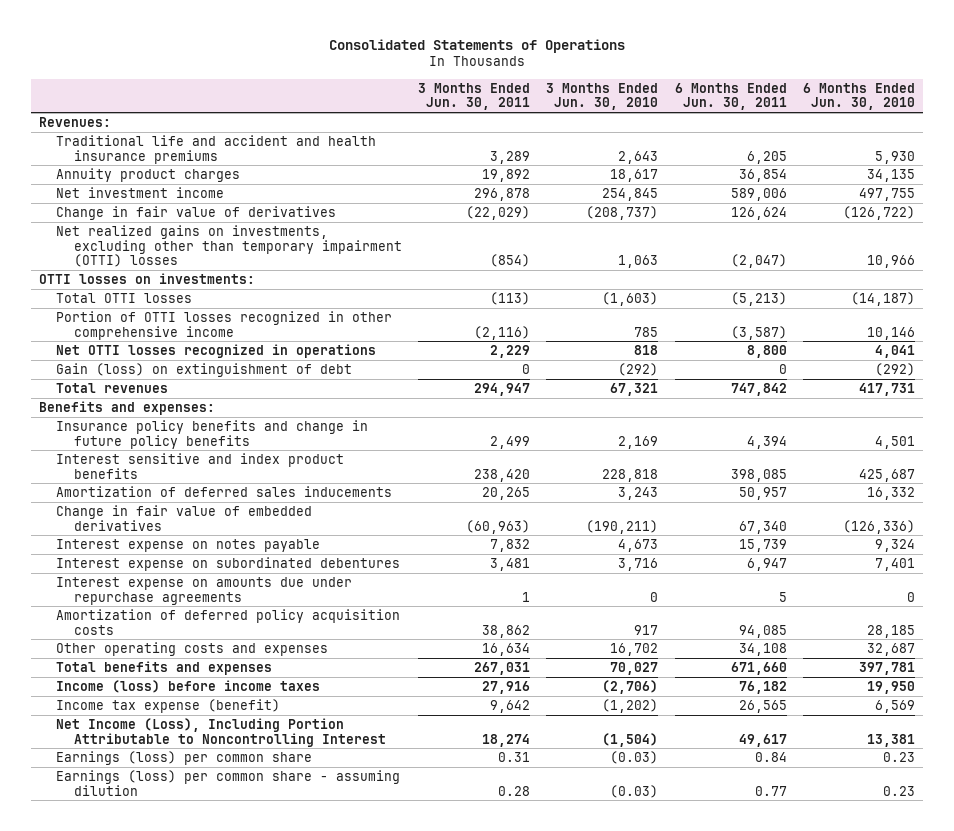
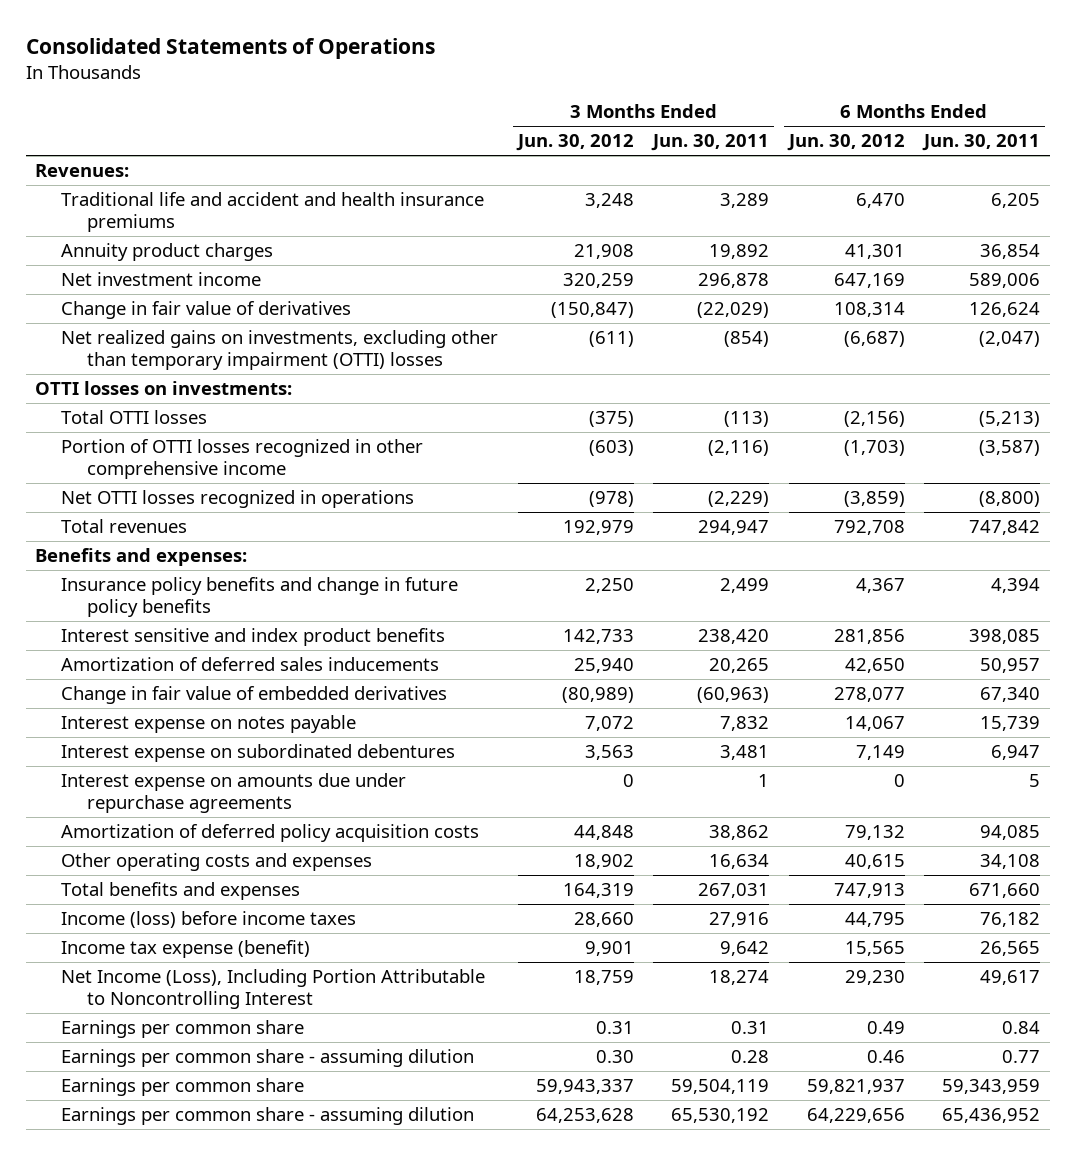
[546,82,659,111] 3 Months Ended Jun. 30, 2010 -> none
[803,82,916,111] 6 Months Ended Jun. 30, 2010 -> none
none -> [515,134,634,152] Jun. 30, 2012
none -> [786,134,905,152] Jun. 30, 2012
[56,362,353,377] Gain (loss) on extinguishment of debt -> none
[490,344,531,358] 2,229 -> [708,491,770,508] (2,229)
[746,344,787,358] 8,800 -> [979,491,1041,508] (8,800)
[56,750,313,765] Earnings (loss) per common share -> [61,1020,305,1039] Earnings per common share
[56,769,401,796] Earnings (loss) per common share - assuming dilution -> [61,1049,475,1068] Earnings per common share - assuming dilution
none -> [61,1078,305,1097] Earnings per common share
none -> [61,1107,475,1126] Earnings per common share - assuming dilution

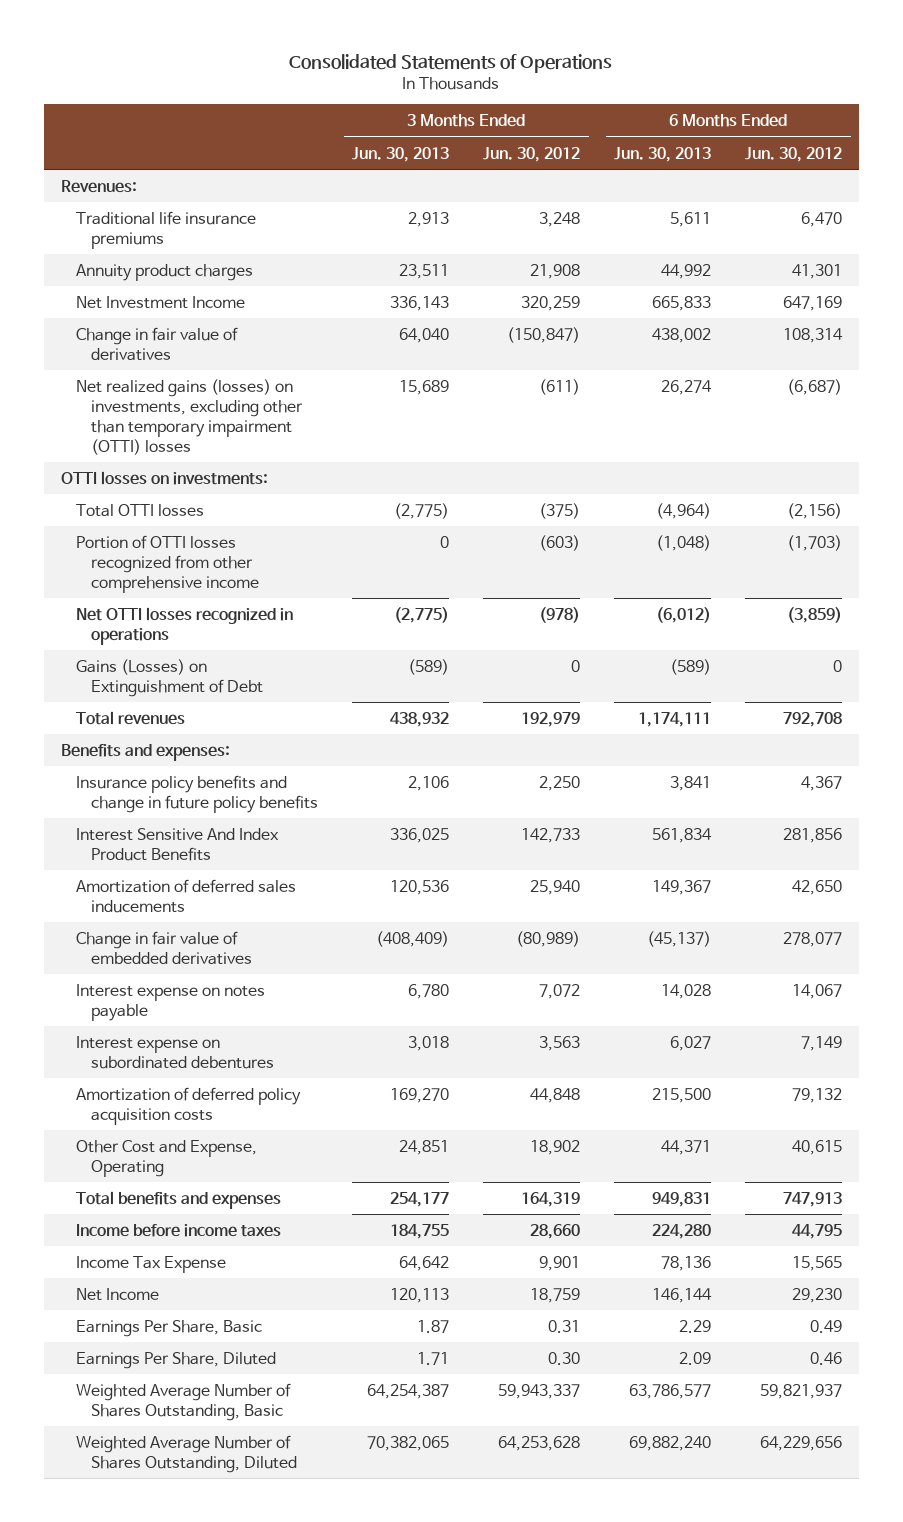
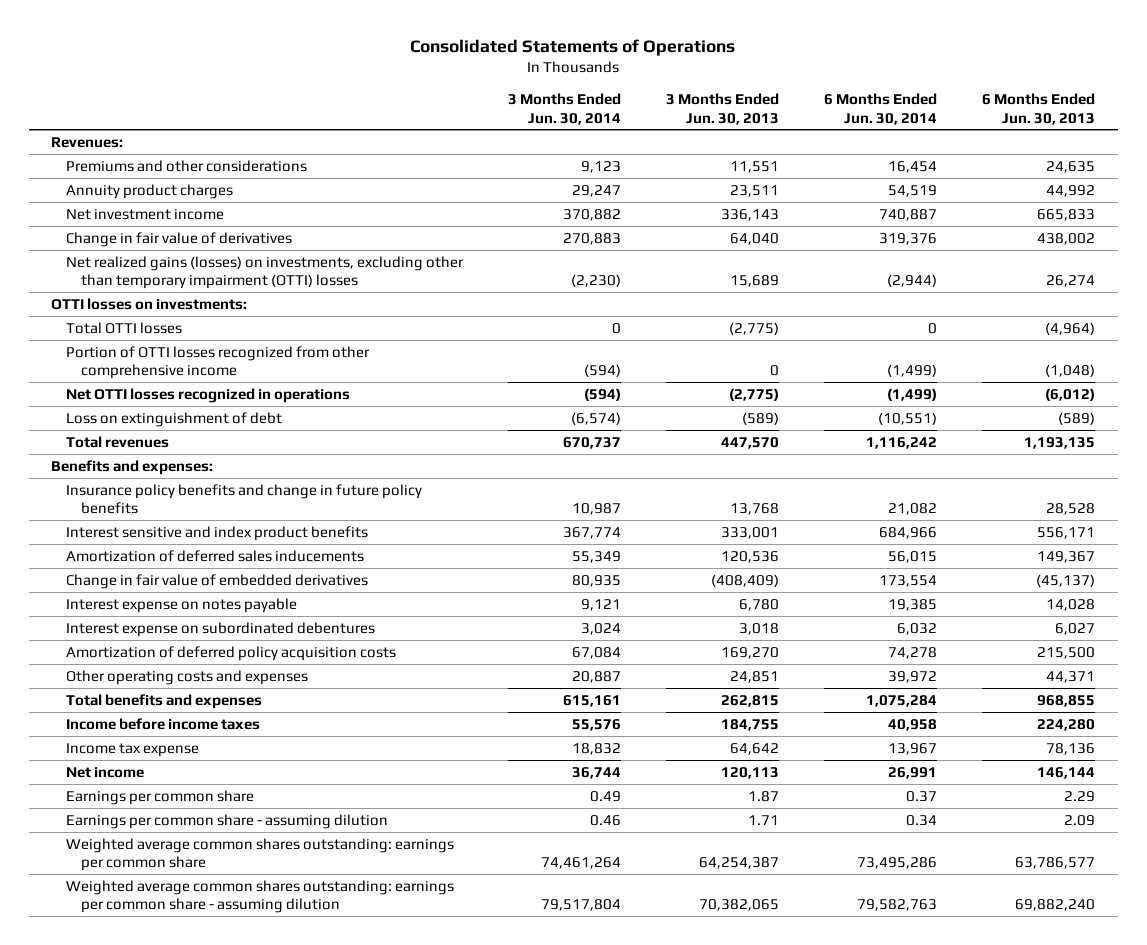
[483,146,581,162] Jun. 30, 2012 -> none
[745,146,843,162] Jun. 30, 2012 -> none
none -> [508,93,622,125] 3 Months Ended Jun. 30, 2014
none -> [824,93,938,125] 6 Months Ended Jun. 30, 2014
[76,210,257,249] Traditional life insurance premiums -> none
none -> [65,159,307,172] Premiums and other considerations
[76,295,246,309] Net Investment Income -> [65,208,224,220] Net investment income
[76,658,264,697] Gains (Losses) on Extinguishment of Debt -> [65,411,282,427] Loss on extinguishment of debt
[390,711,450,727] 438,932 -> [721,436,780,449] 447,570
[638,711,712,727] 1,174,111 -> [1024,436,1096,449] 1,193,135
[408,775,450,791] 2,106 -> [730,503,780,516] 13,768
[670,775,712,791] 3,841 -> [1046,503,1096,516] 28,528
[76,827,280,861] Interest Sensitive And Index Product Benefits -> [65,525,368,541] Interest sensitive and index product benefits
[390,827,450,843] 336,025 -> [721,526,780,539] 333,001
[652,827,713,843] 561,834 -> [1037,526,1096,539] 556,171
[76,1139,258,1177] Other Cost and Expense, Operating -> [65,669,308,685] Other operating costs and expenses
[390,1191,450,1207] 254,177 -> [721,694,780,707] 262,815
[652,1191,712,1207] 949,831 -> [1037,694,1096,707] 968,855
[76,1255,227,1273] Income Tax Expense -> [65,742,199,757] Income tax expense
[76,1287,160,1301] Net Income -> [65,766,144,778] Net income
[76,1319,263,1337] Earnings Per Share, Basic -> [65,789,254,805] Earnings per common share
[76,1351,277,1369] Earnings Per Share, Diluted -> [65,813,388,829] Earnings per common share - assuming dilution
[76,1382,292,1421] Weighted Average Number of Shares Outstanding, Basic -> [65,837,454,872] Weighted average common shares outstanding: earnings per common share
[76,1434,298,1473] Weighted Average Number of Shares Outstanding, Diluted -> [65,879,454,914] Weighted average common shares outstanding: earnings per common share - assuming dilution

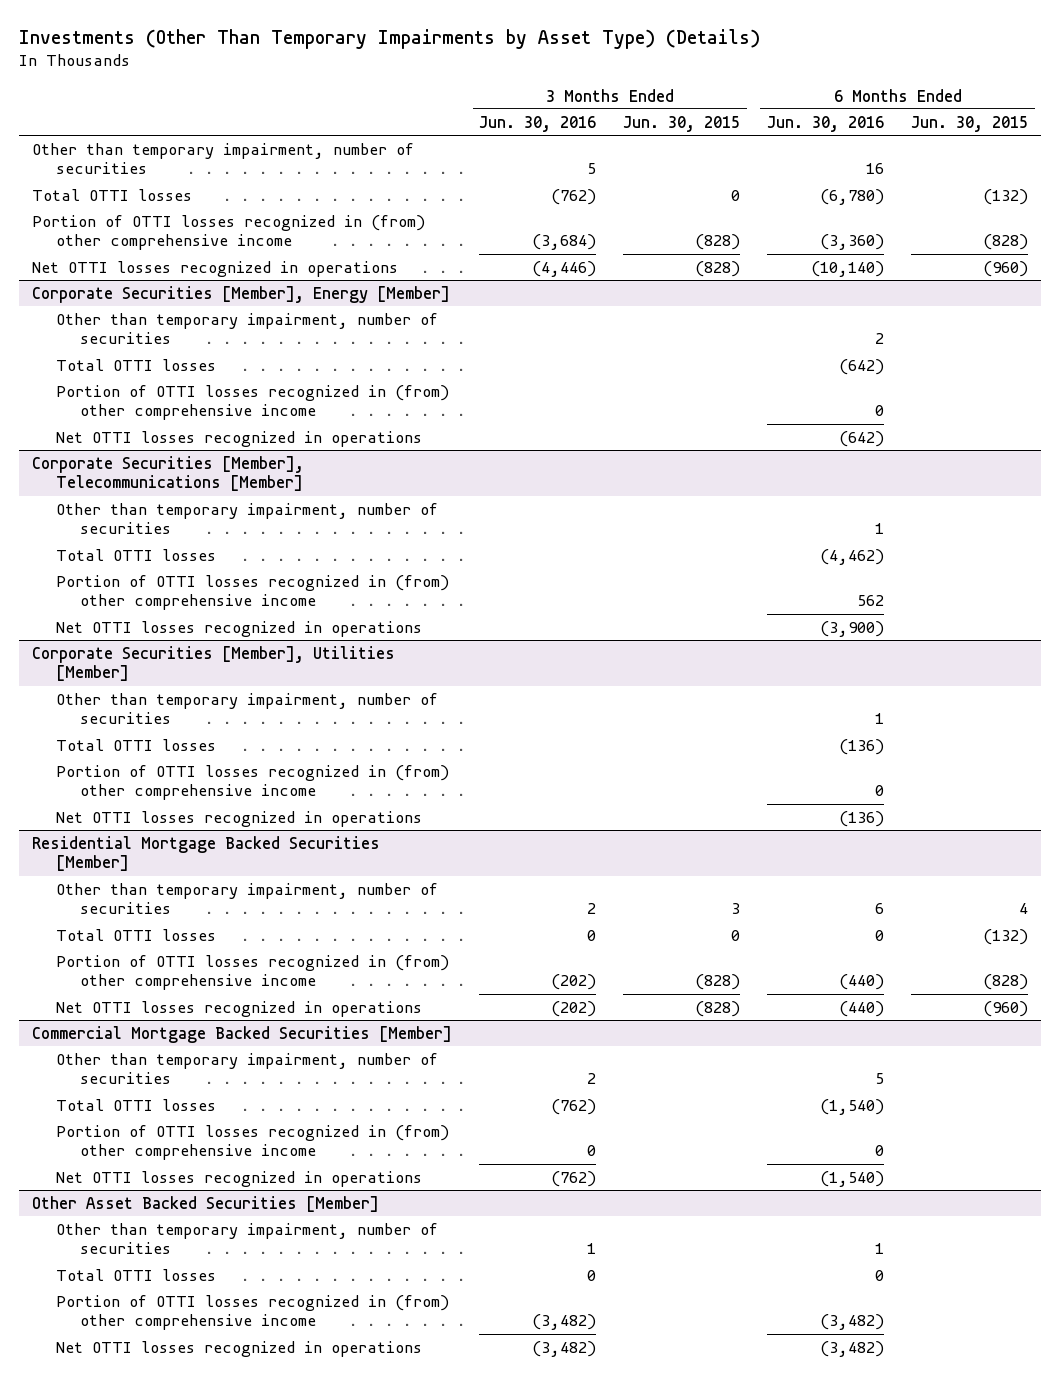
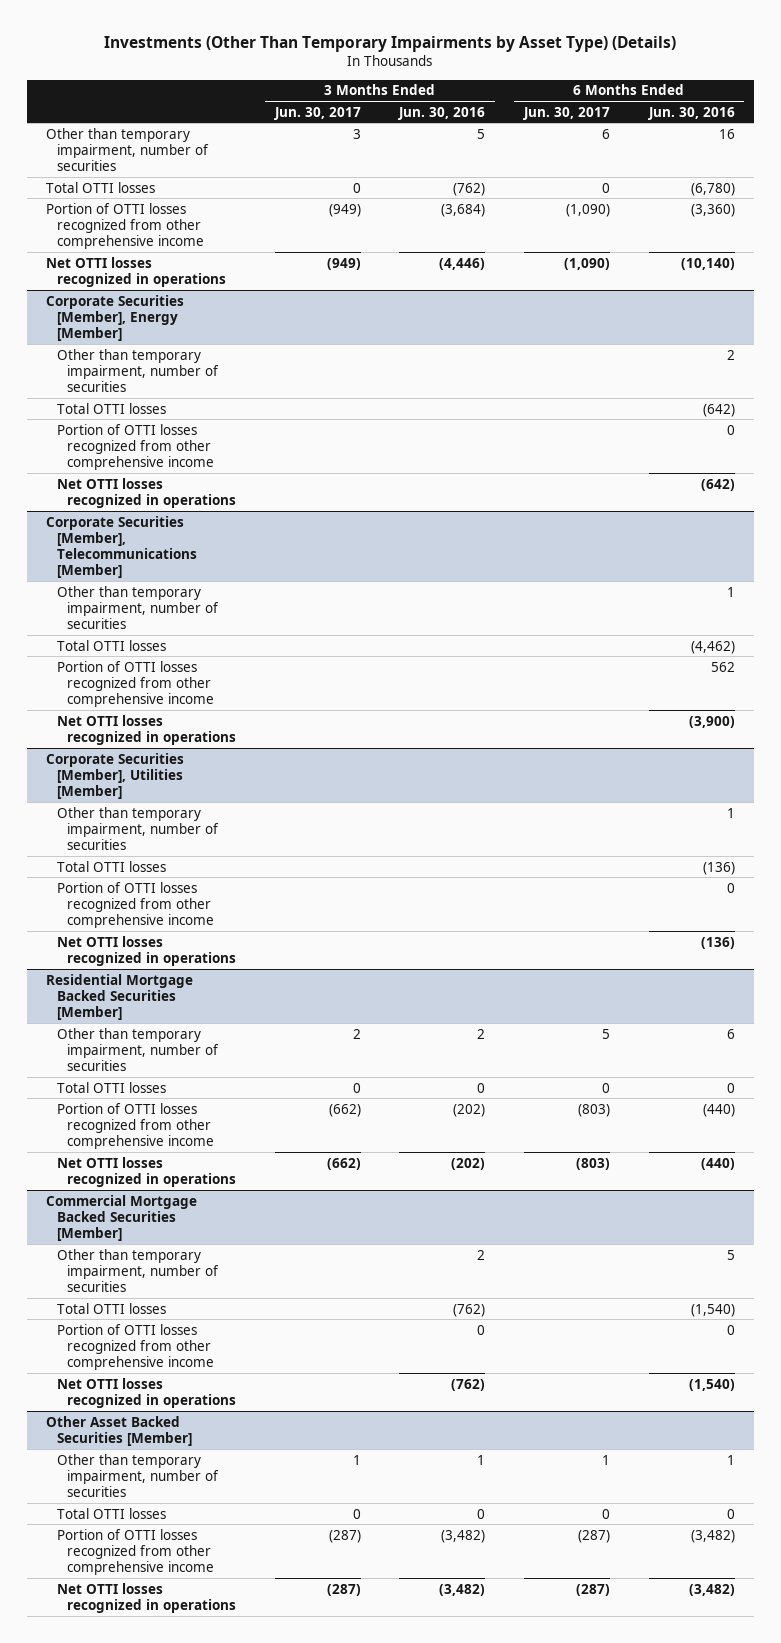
[623,115,741,132] Jun. 30, 2015 -> none
[910,115,1028,132] Jun. 30, 2015 -> none
none -> [273,106,361,120] Jun. 30, 2017
none -> [522,106,610,120] Jun. 30, 2017
[32,214,426,251] Portion of OTTI losses recognized in (from) other comprehensive income -> [46,202,204,250] Portion of OTTI losses recognized from other comprehensive income
[56,384,450,421] Portion of OTTI losses recognized in (from) other comprehensive income -> [56,423,215,471] Portion of OTTI losses recognized from other comprehensive income
[56,574,450,611] Portion of OTTI losses recognized in (from) other comprehensive income -> [56,660,215,708] Portion of OTTI losses recognized from other comprehensive income
[56,764,450,801] Portion of OTTI losses recognized in (from) other comprehensive income -> [56,881,215,929] Portion of OTTI losses recognized from other comprehensive income
[56,954,450,991] Portion of OTTI losses recognized in (from) other comprehensive income -> [56,1102,215,1150] Portion of OTTI losses recognized from other comprehensive income
[56,1124,450,1161] Portion of OTTI losses recognized in (from) other comprehensive income -> [56,1323,215,1371] Portion of OTTI losses recognized from other comprehensive income
[56,1294,450,1331] Portion of OTTI losses recognized in (from) other comprehensive income -> [56,1528,215,1576] Portion of OTTI losses recognized from other comprehensive income

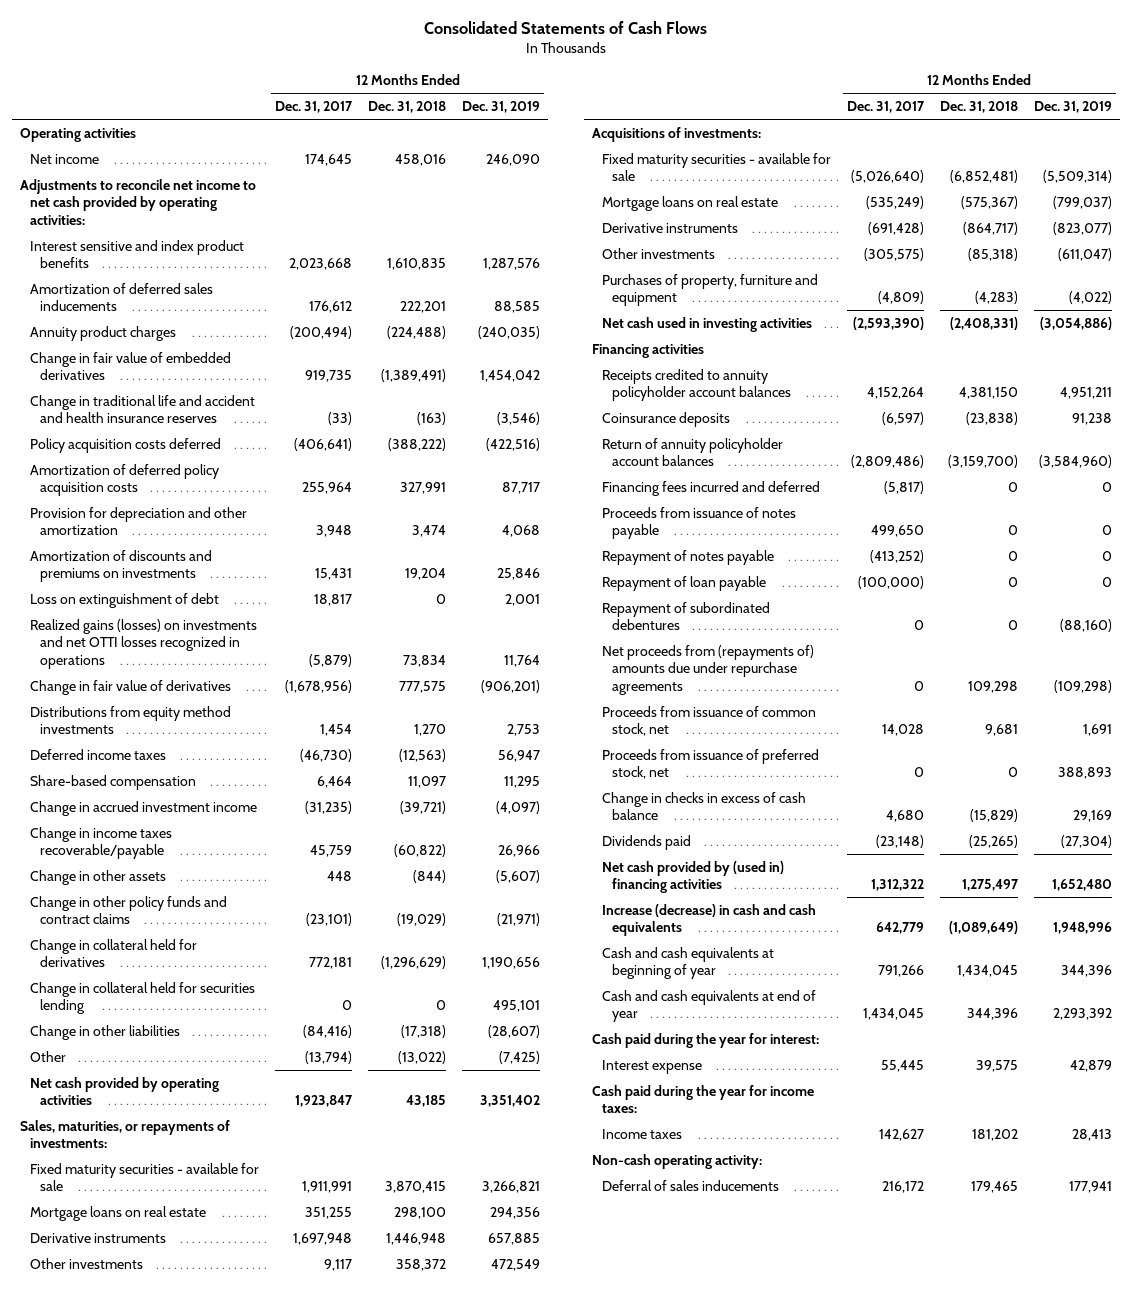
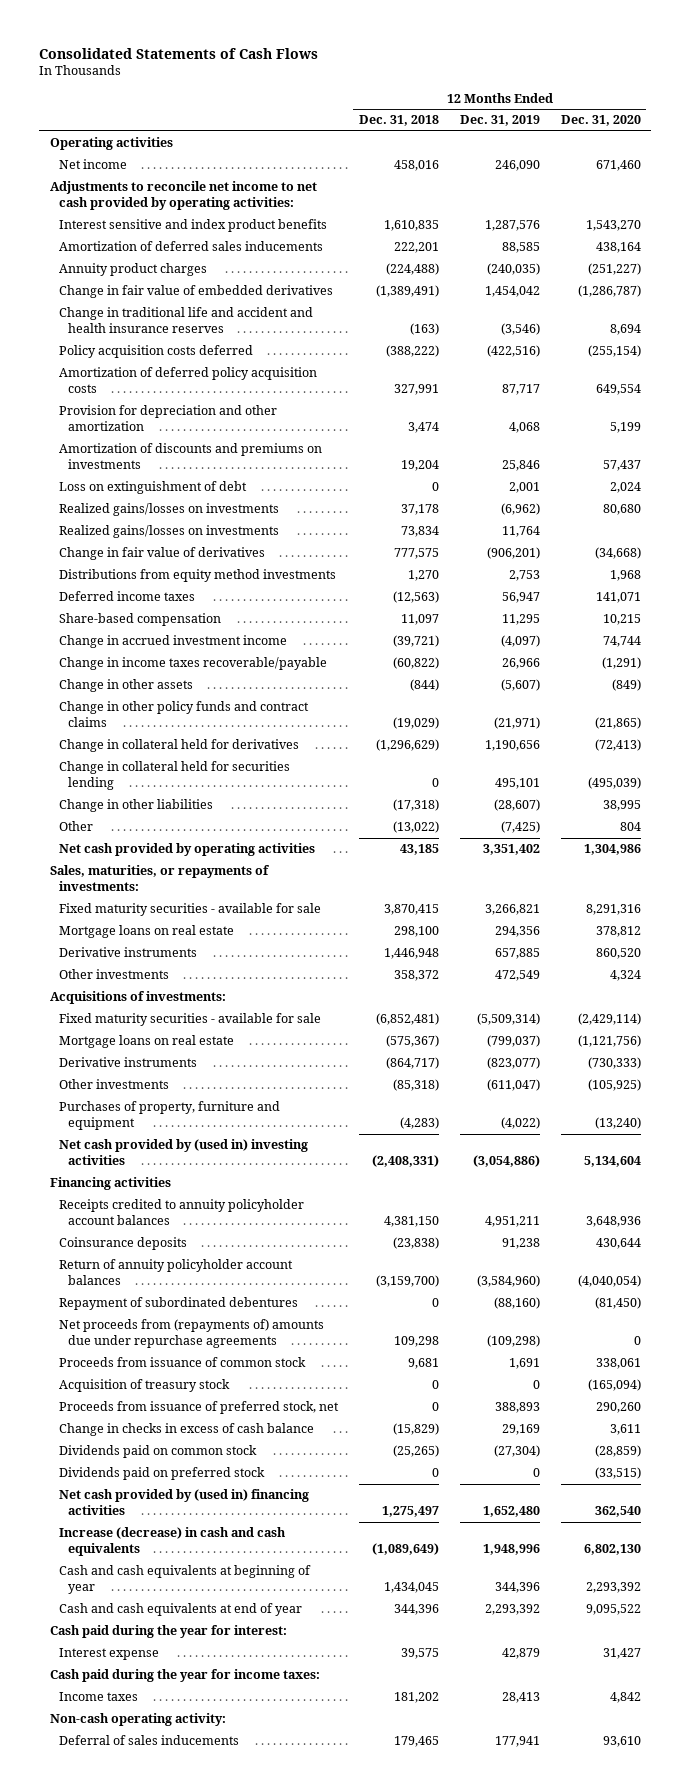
[275,101,354,114] Dec. 31, 2017 -> none
none -> [560,115,641,127] Dec. 31, 2020
[30,618,258,669] Realized gains (losses) on investments and net OTTI losses recognized in operations -> [58,503,279,517] Realized gains/losses on investments
[403,654,447,667] 73,834 -> [400,504,439,516] 37,178
[504,654,541,667] 11,764 -> [500,503,540,516] (6,962)
none -> [58,525,279,539] Realized gains/losses on investments
[601,316,812,332] Net cash used in investing activities -> [58,1139,308,1166] Net cash provided by (used in) investing activities
[601,480,820,496] Financing fees incurred and deferred -> none
[601,506,796,540] Proceeds from issuance of notes payable -> none
[601,549,774,565] Repayment of notes payable -> none
[601,575,766,591] Repayment of loan payable -> none
[601,705,816,737] Proceeds from issuance of common stock, net -> [58,1357,306,1368] Proceeds from issuance of common stock
none -> [58,1379,230,1393] Acquisition of treasury stock
[601,834,691,850] Dividends paid -> [58,1445,257,1459] Dividends paid on common stock
none -> [58,1467,265,1481] Dividends paid on preferred stock

